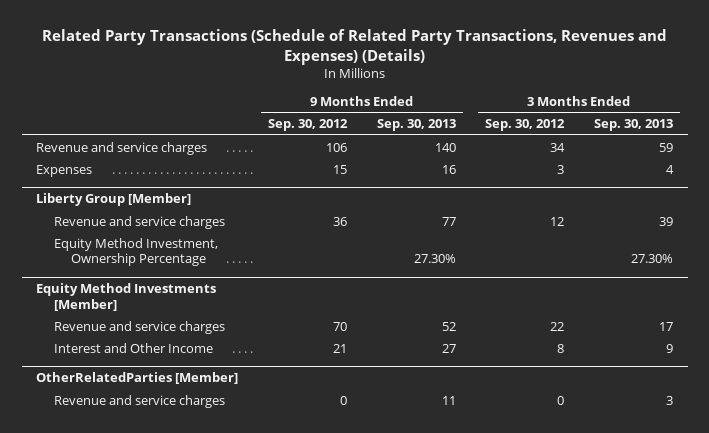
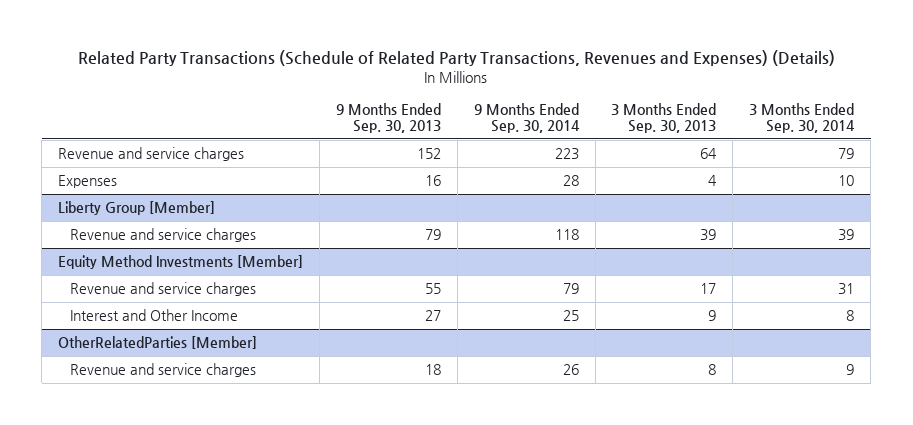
[268,119,349,132] Sep. 30, 2012 -> none
[485,119,566,132] Sep. 30, 2012 -> none
none -> [473,102,580,134] 9 Months Ended Sep. 30, 2014
none -> [749,102,856,134] 3 Months Ended Sep. 30, 2014
[434,142,456,152] 140 -> [417,148,442,160] 152
[658,142,673,152] 59 -> [700,148,718,160] 64
[53,237,218,267] Equity Method Investment, Ownership Percentage -> none
[441,216,456,226] 77 -> [425,229,442,241] 79
[441,321,456,331] 52 -> [425,283,442,295] 55
[441,395,456,405] 11 -> [425,364,442,376] 18
[665,395,673,405] 3 -> [708,364,717,376] 8

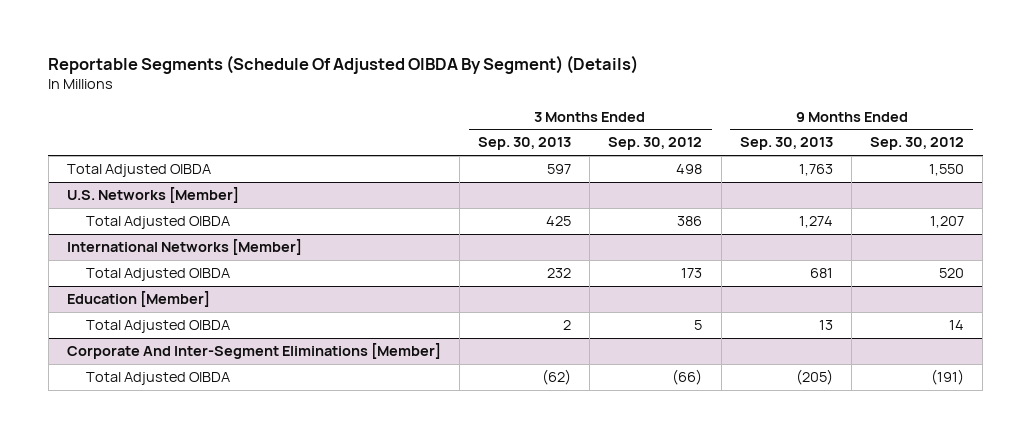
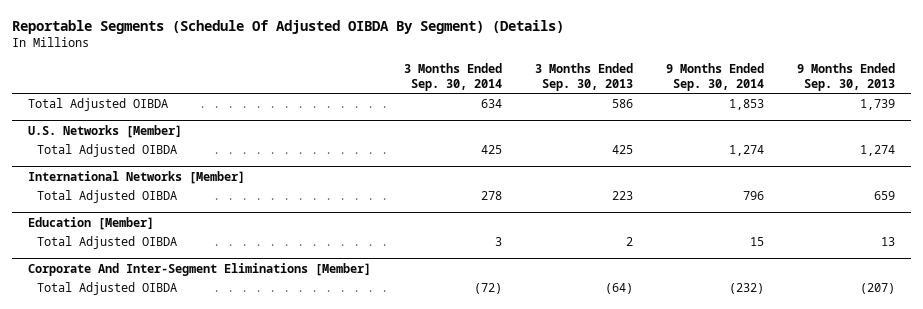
[608,137,703,151] Sep. 30, 2012 -> none
[870,137,965,151] Sep. 30, 2012 -> none
none -> [404,63,503,92] 3 Months Ended Sep. 30, 2014
none -> [665,63,764,92] 9 Months Ended Sep. 30, 2014
[547,164,572,175] 597 -> [612,98,634,108] 586
[798,164,833,177] 1,763 -> [859,98,895,110] 1,739
[547,268,572,279] 232 -> [612,190,634,200] 223
[809,268,833,279] 681 -> [873,190,895,200] 659
[542,369,572,386] (62) -> [605,282,634,294] (64)
[795,369,833,386] (205) -> [859,282,895,294] (207)

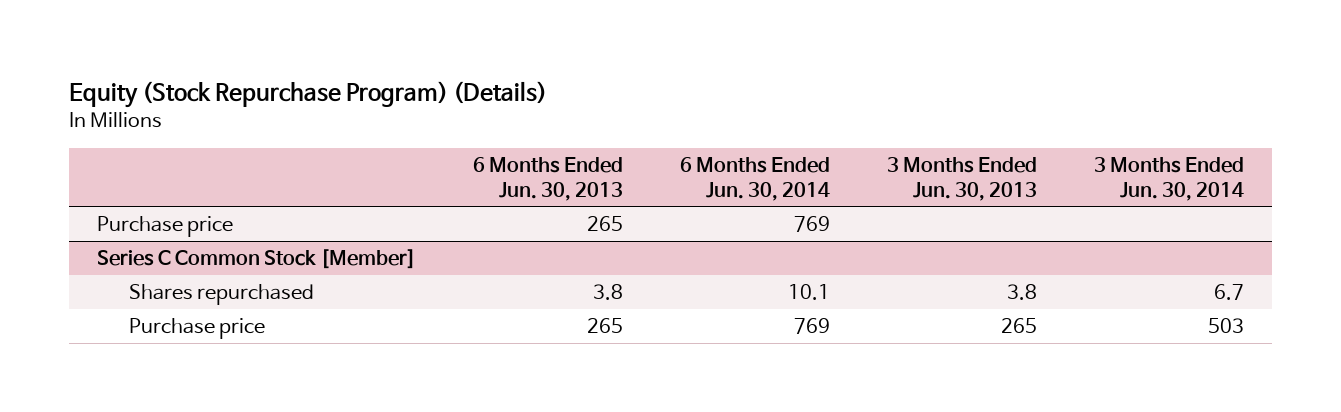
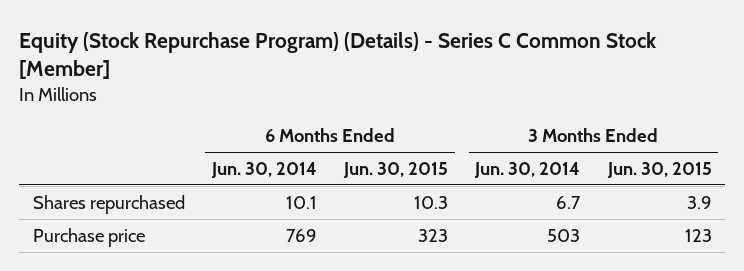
[68,81,547,109] Equity (Stock Repurchase Program) (Details) -> [19,31,658,80] Equity (Stock Repurchase Program) (Details) - Series C Common Stock [Member]
[473,156,624,201] 6 Months Ended Jun. 30, 2013 -> none
[887,156,1038,201] 3 Months Ended Jun. 30, 2013 -> none
none -> [343,161,449,178] Jun. 30, 2015
none -> [606,161,712,178] Jun. 30, 2015
[97,216,234,238] Purchase price -> none
[97,249,417,270] Series C Common Stock [Member] -> none

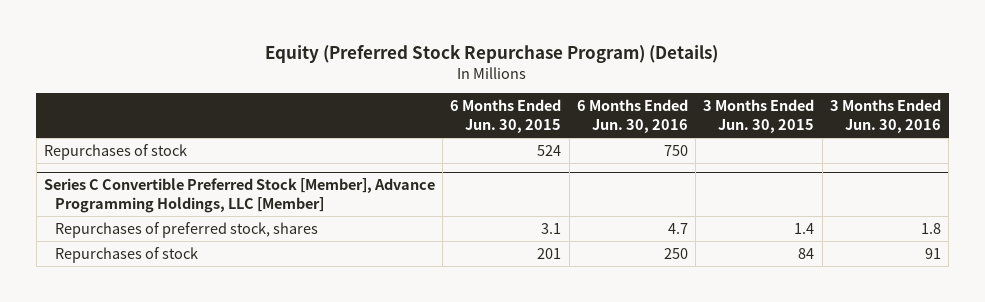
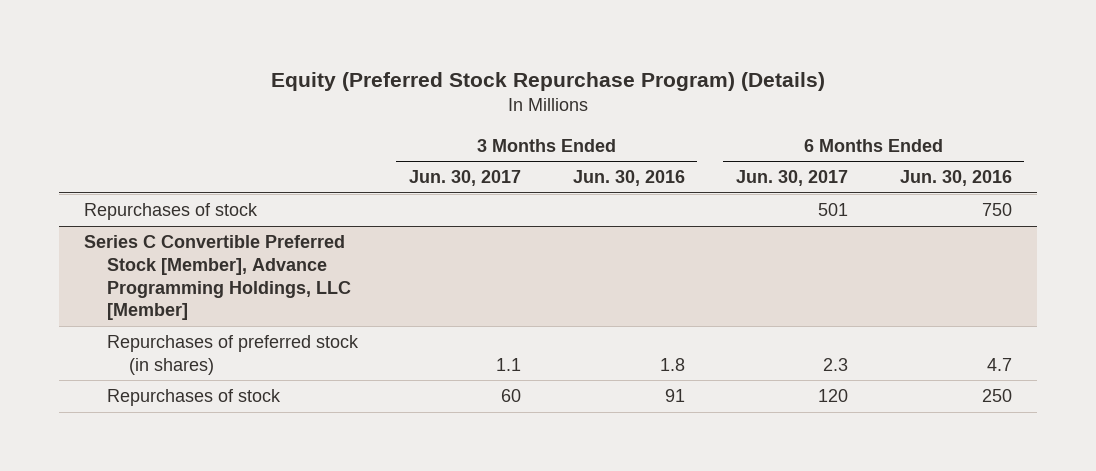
[450,99,562,134] 6 Months Ended Jun. 30, 2015 -> none
[703,99,815,134] 3 Months Ended Jun. 30, 2015 -> none
none -> [409,170,522,187] Jun. 30, 2017
none -> [736,170,849,187] Jun. 30, 2017
[54,221,318,238] Repurchases of preferred stock, shares -> [106,335,359,375] Repurchases of preferred stock (in shares)

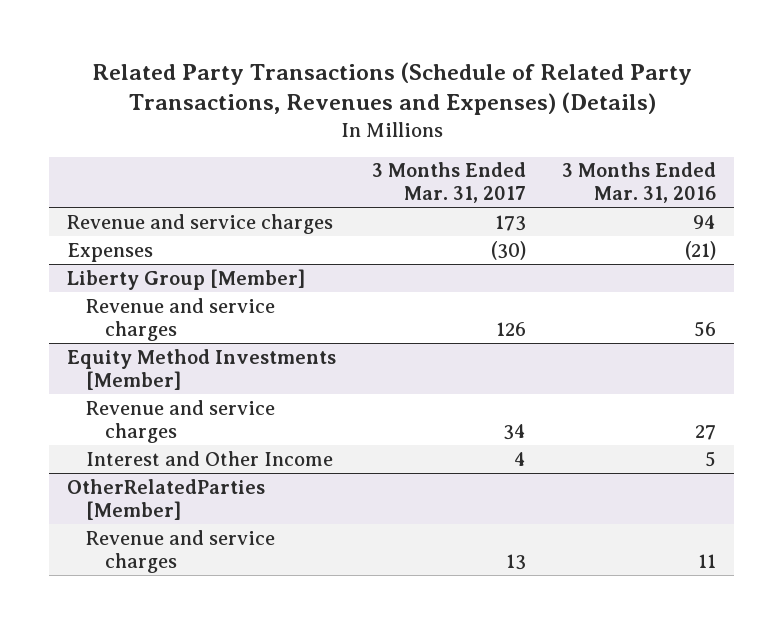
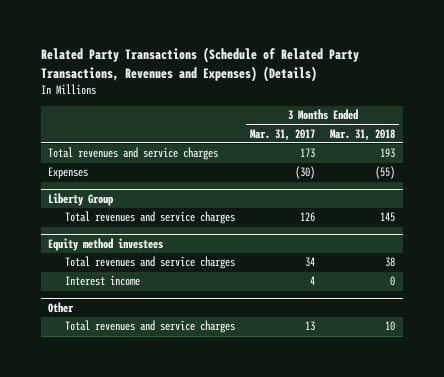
[562,162,717,204] 3 Months Ended Mar. 31, 2016 -> none
none -> [330,128,396,141] Mar. 31, 2018
[66,213,333,234] Revenue and service charges -> [48,147,219,161] Total revenues and service charges
[66,268,305,290] Liberty Group [Member] -> [48,192,114,206] Liberty Group
[85,297,275,341] Revenue and service charges -> [64,211,235,225] Total revenues and service charges
[66,348,336,390] Equity Method Investments [Member] -> [48,237,164,251] Equity method investees
[85,399,275,443] Revenue and service charges -> [64,256,235,270] Total revenues and service charges
[85,450,333,466] Interest and Other Income -> [64,275,140,287] Interest income
[66,478,265,520] OtherRelatedParties [Member] -> [48,301,75,313] Other
[85,529,275,573] Revenue and service charges -> [64,320,235,334] Total revenues and service charges

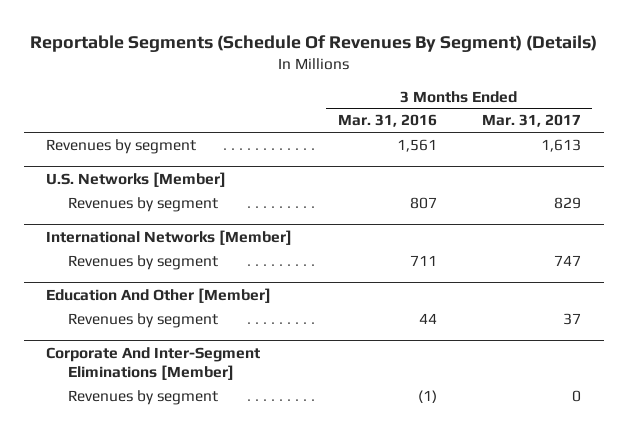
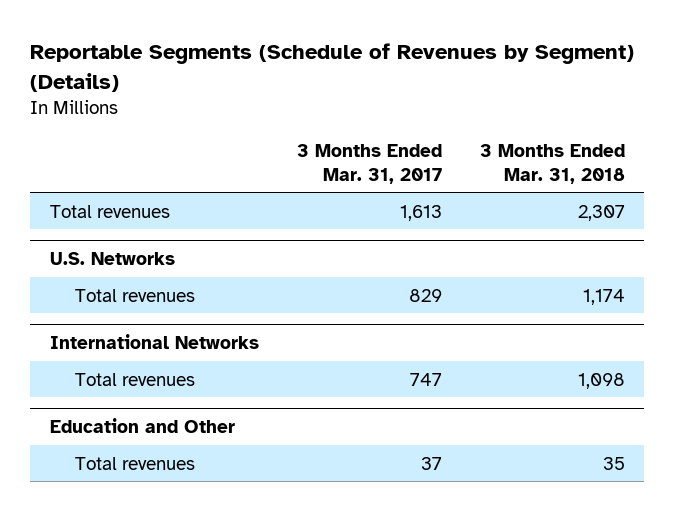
[29,34,597,52] Reportable Segments (Schedule Of Revenues By Segment) (Details) -> [30,43,635,92] Reportable Segments (Schedule of Revenues by Segment) (Details)
[337,114,437,128] Mar. 31, 2016 -> none
none -> [480,143,626,184] 3 Months Ended Mar. 31, 2018
[46,346,261,381] Corporate And Inter-Segment Eliminations [Member] -> none
[68,389,219,405] Revenues by segment -> none
[46,138,197,154] Revenues by segment -> [49,204,170,218] Total revenues
[46,171,227,187] U.S. Networks [Member] -> [49,252,175,266] U.S. Networks
[68,196,219,212] Revenues by segment -> [74,288,195,302] Total revenues
[46,229,293,245] International Networks [Member] -> [49,334,259,350] International Networks
[68,254,219,270] Revenues by segment -> [74,372,195,386] Total revenues
[46,287,272,303] Education And Other [Member] -> [49,418,235,434] Education and Other
[68,312,219,328] Revenues by segment -> [74,456,195,470] Total revenues

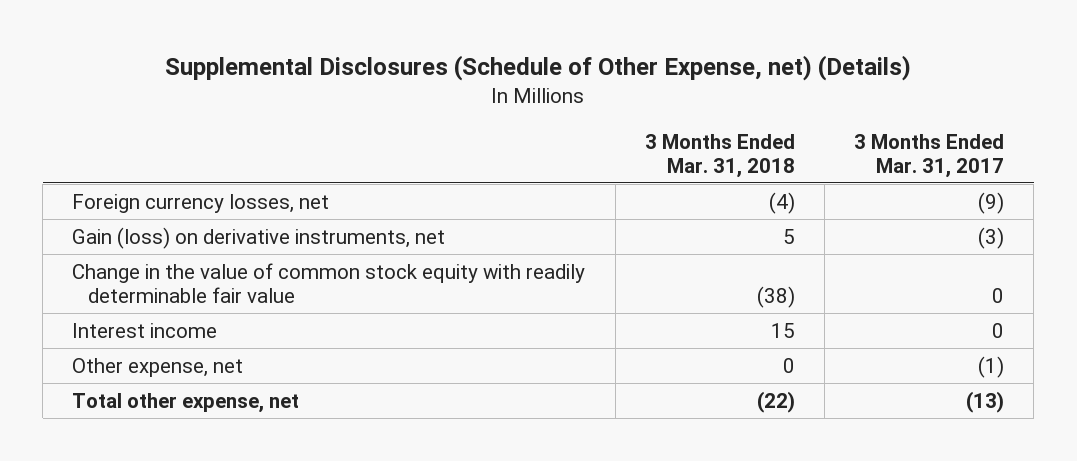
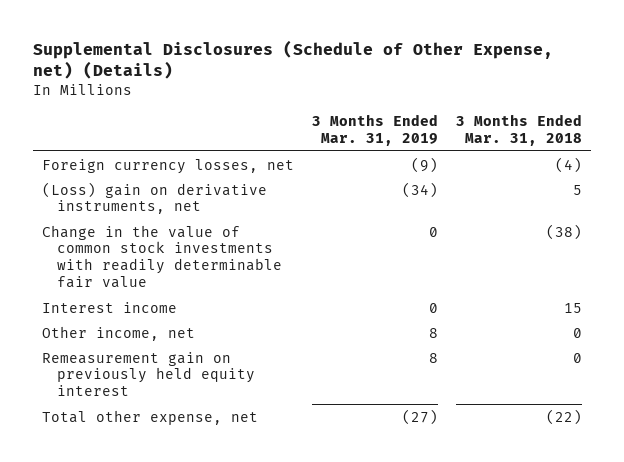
[854,133,1005,178] 3 Months Ended Mar. 31, 2017 -> none
none -> [311,114,438,147] 3 Months Ended Mar. 31, 2019
[72,226,446,249] Gain (loss) on derivative instruments, net -> [42,181,268,215] (Loss) gain on derivative instruments, net
[72,262,586,304] Change in the value of common stock equity with readily determinable fair value -> [42,224,282,288] Change in the value of common stock investments with readily determinable fair value
[72,357,244,377] Other expense, net -> [42,325,196,341] Other income, net
none -> [42,351,255,397] Remeasurement gain on previously held equity interest

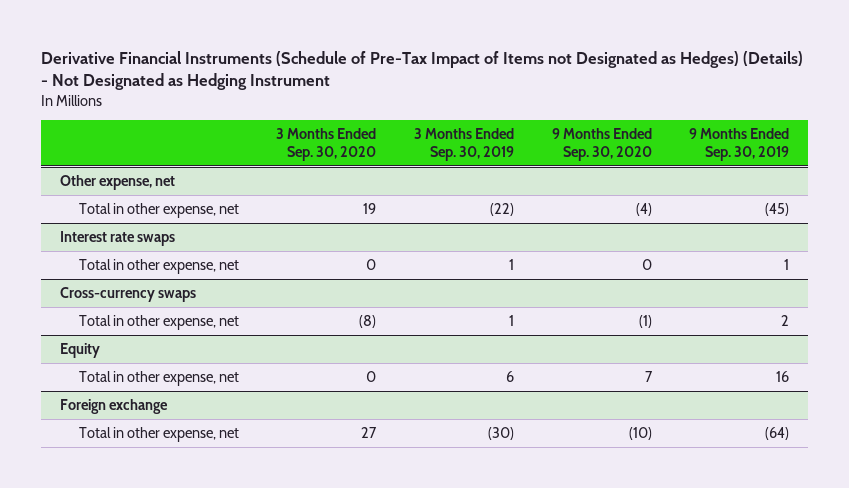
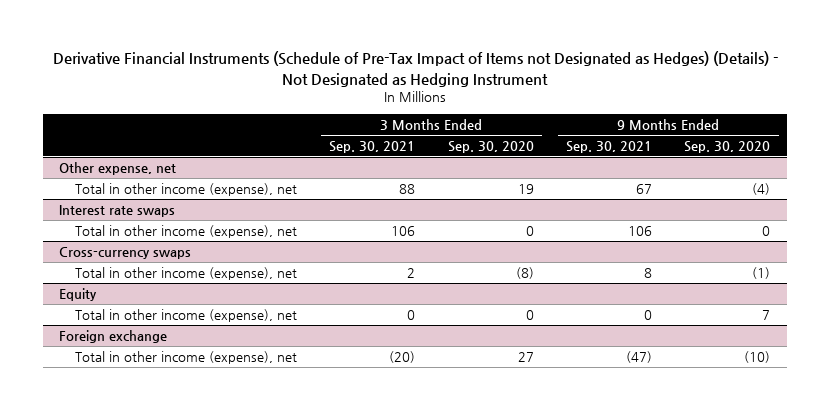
[413,128,514,161] 3 Months Ended Sep. 30, 2019 -> none
[689,128,790,161] 9 Months Ended Sep. 30, 2019 -> none
none -> [329,141,416,154] Sep. 30, 2021
none -> [566,141,653,154] Sep. 30, 2021
[78,203,239,219] Total in other expense, net -> [74,182,297,196] Total in other income (expense), net
[78,259,239,275] Total in other expense, net -> [74,224,297,238] Total in other income (expense), net
[78,315,239,331] Total in other expense, net -> [74,266,297,280] Total in other income (expense), net
[78,371,239,387] Total in other expense, net -> [74,308,297,322] Total in other income (expense), net
[78,427,239,443] Total in other expense, net -> [74,350,297,364] Total in other income (expense), net

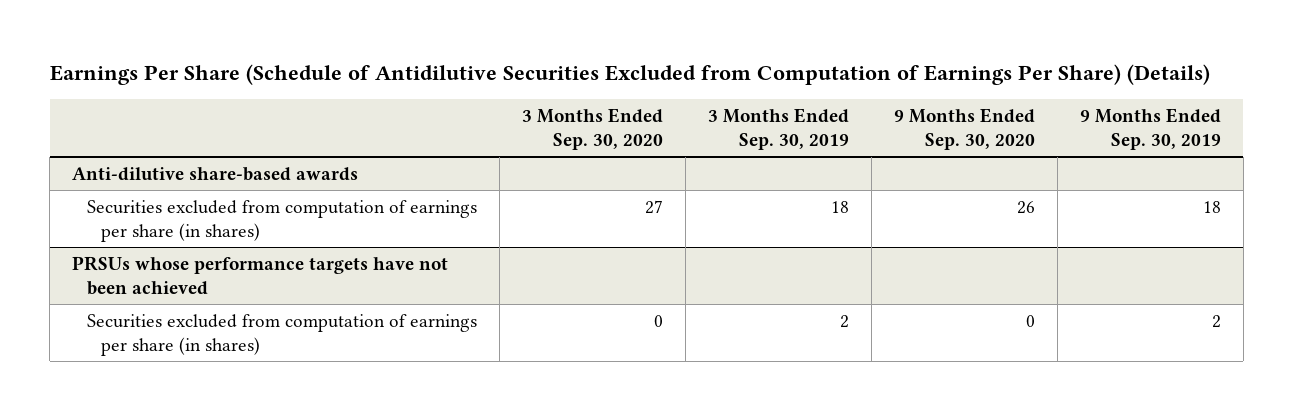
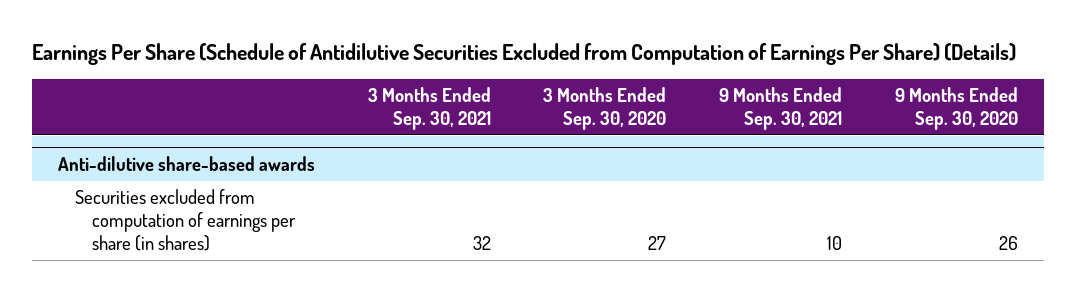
[707,107,849,150] 3 Months Ended Sep. 30, 2019 -> none
[1079,107,1221,150] 9 Months Ended Sep. 30, 2019 -> none
none -> [367,87,491,131] 3 Months Ended Sep. 30, 2021
none -> [718,87,842,131] 9 Months Ended Sep. 30, 2021
[72,255,449,295] PRSUs whose performance targets have not been achieved -> none
[86,313,477,356] Securities excluded from computation of earnings per share (in shares) -> none

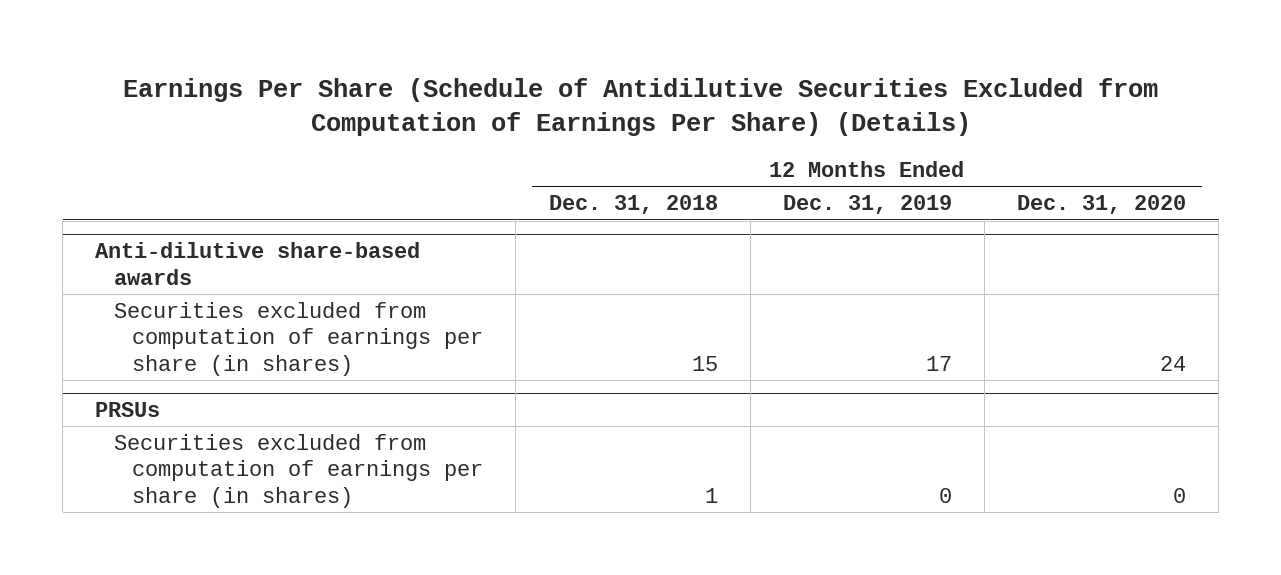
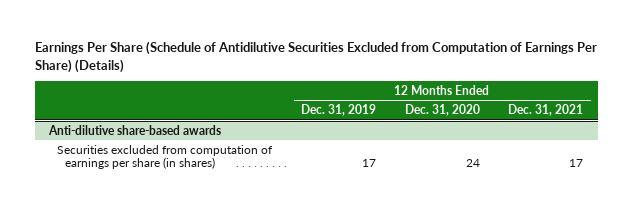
[548,195,718,215] Dec. 31, 2018 -> none
none -> [508,104,584,117] Dec. 31, 2021
[95,402,161,418] PRSUs -> none
[113,433,484,508] Securities excluded from computation of earnings per share (in shares) -> none

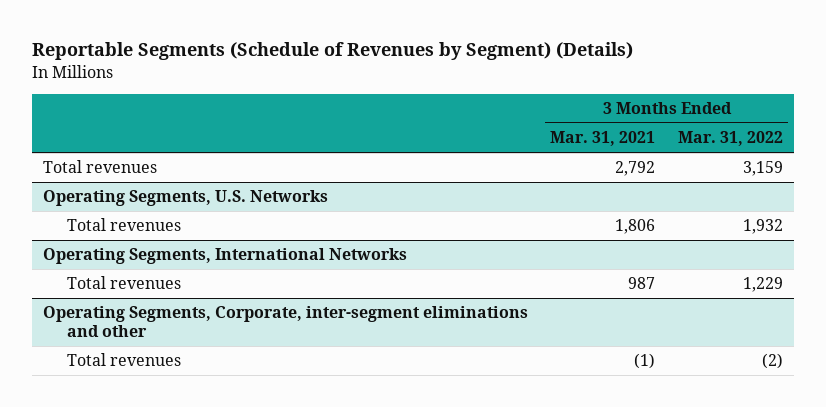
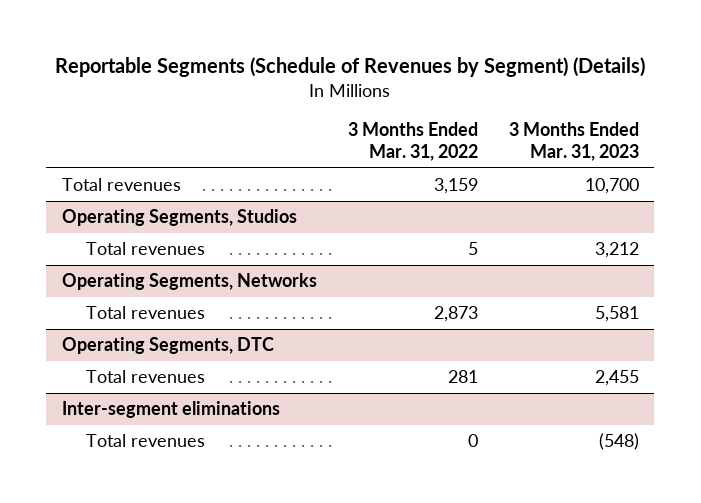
[550,131,656,147] Mar. 31, 2021 -> none
none -> [508,122,639,162] 3 Months Ended Mar. 31, 2023
[43,190,329,207] Operating Segments, U.S. Networks -> none
[43,306,529,338] Operating Segments, Corporate, inter-segment eliminations and other -> none
none -> [61,209,297,227] Operating Segments, Studios
[742,219,783,235] 1,932 -> [467,242,478,256] 5
[43,248,408,265] Operating Segments, International Networks -> [61,273,317,291] Operating Segments, Networks
[742,277,783,293] 1,229 -> [433,306,478,323] 2,873
none -> [61,337,274,355] Operating Segments, DTC
[761,353,783,370] (2) -> [447,370,478,384] 281
none -> [61,401,280,419] Inter-segment eliminations
none -> [86,434,206,448] Total revenues

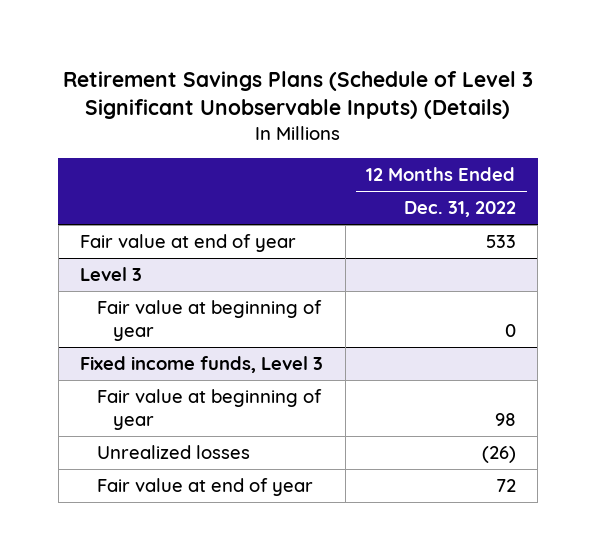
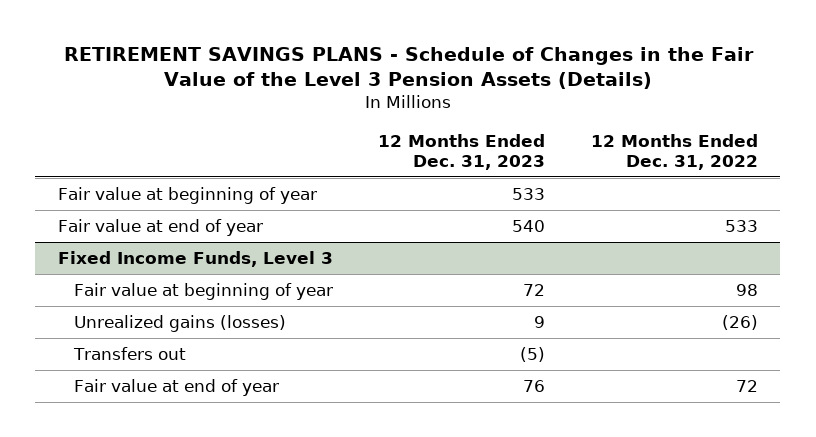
[63,70,534,120] Retirement Savings Plans (Schedule of Level 3 Significant Unobservable Inputs) (Details) -> [63,46,754,90] RETIREMENT SAVINGS PLANS - Schedule of Changes in the Fair Value of the Level 3 Pension Assets (Details)
none -> [378,133,546,170] 12 Months Ended Dec. 31, 2023
none -> [57,186,317,204] Fair value at beginning of year
[80,266,143,281] Level 3 -> none
[96,299,322,342] Fair value at beginning of year -> none
[80,355,324,373] Fixed income funds, Level 3 -> [57,250,333,267] Fixed Income Funds, Level 3
[96,444,250,459] Unrealized losses -> [73,314,286,332] Unrealized gains (losses)
none -> [72,346,186,360] Transfers out

